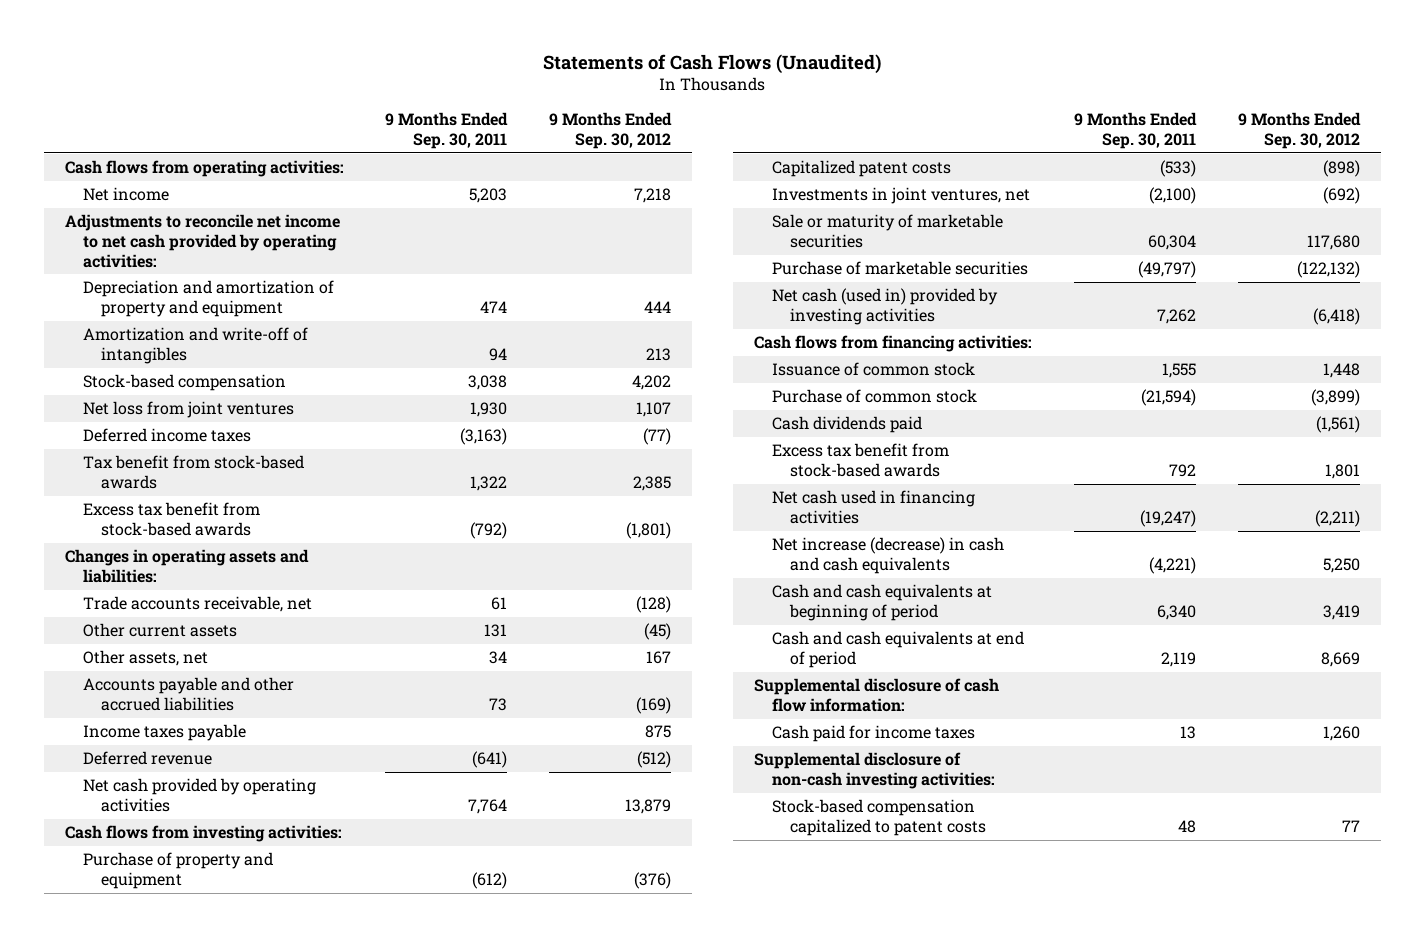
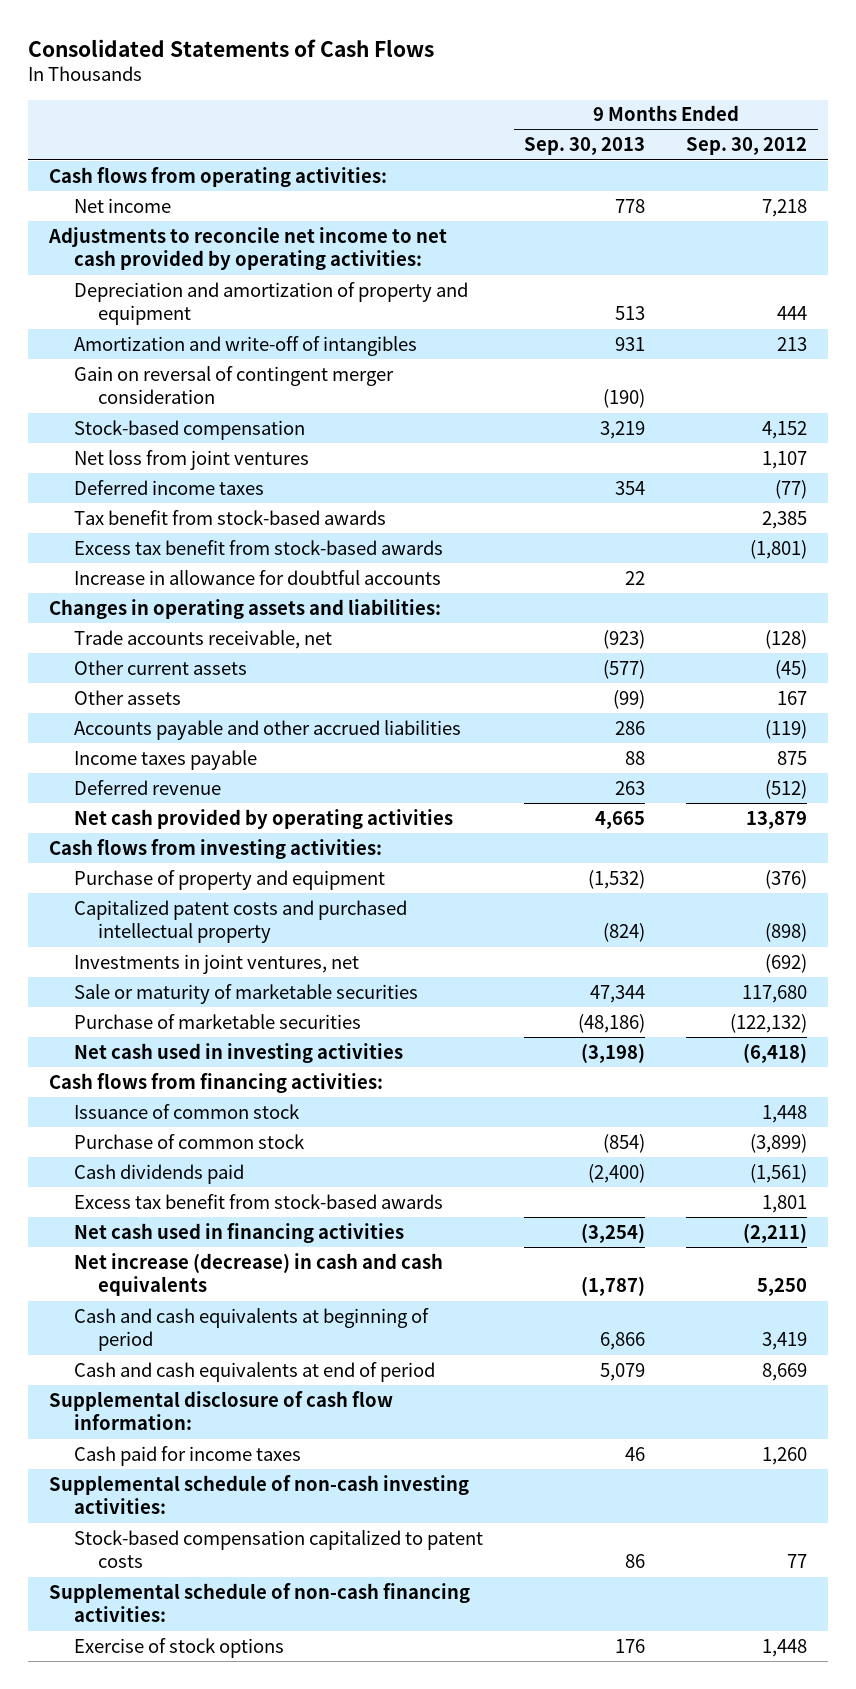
[543,53,882,74] Statements of Cash Flows (Unaudited) -> [28,38,435,57] Consolidated Statements of Cash Flows
[385,112,509,150] 9 Months Ended Sep. 30, 2011 -> none
none -> [524,137,646,156] Sep. 30, 2013
none -> [73,365,394,405] Gain on reversal of contingent merger consideration
[632,375,672,391] 4,202 -> [762,420,808,439] 4,152
none -> [73,569,441,585] Increase in allowance for doubtful accounts
[82,650,208,667] Other assets, net -> [73,689,181,705] Other assets
[636,697,672,715] (169) -> [765,719,808,739] (119)
[771,160,951,178] Capitalized patent costs -> [73,899,407,944] Capitalized patent costs and purchased intellectual property
[771,288,998,326] Net cash (used in) provided by investing activities -> [73,1042,403,1063] Net cash used in investing activities
[753,752,995,790] Supplemental disclosure of non-cash investing activities: -> [48,1474,469,1515] Supplemental schedule of non-cash investing activities:
none -> [48,1582,470,1623] Supplemental schedule of non-cash financing activities:
none -> [73,1637,284,1658] Exercise of stock options

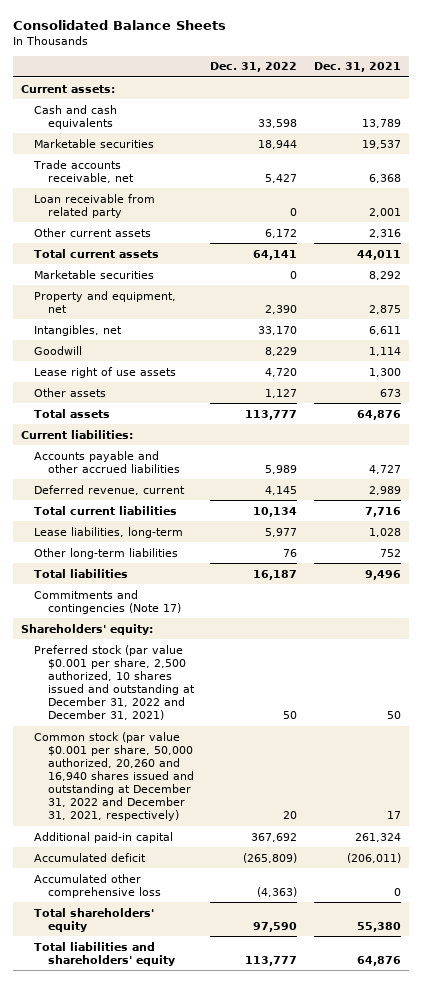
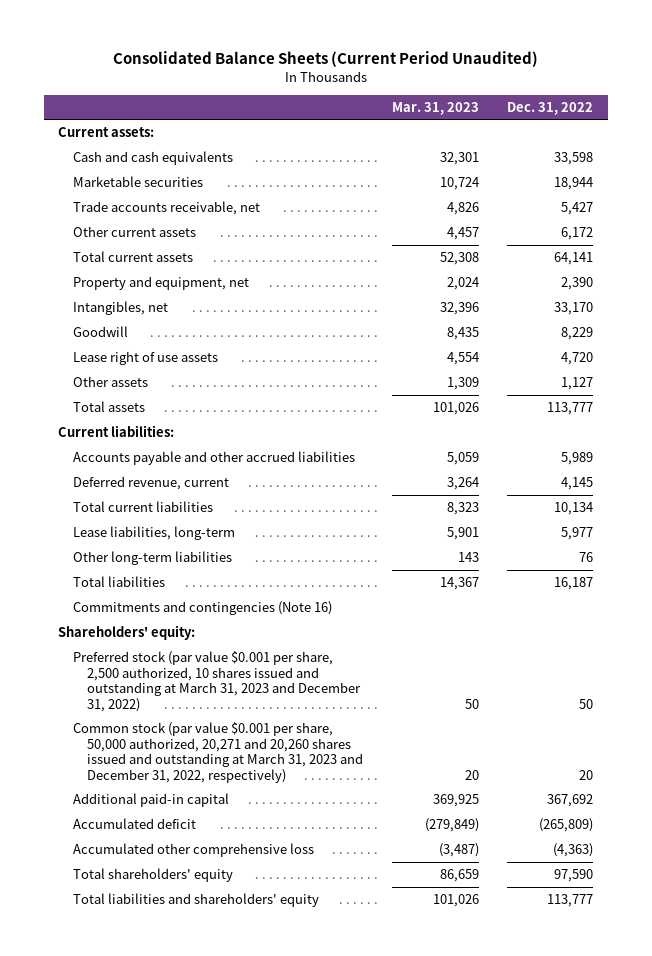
[12,19,226,30] Consolidated Balance Sheets -> [112,51,538,68] Consolidated Balance Sheets (Current Period Unaudited)
[313,62,401,73] Dec. 31, 2021 -> none
none -> [391,101,479,115] Mar. 31, 2023
[34,193,156,218] Loan receivable from related party -> none
[34,269,155,279] Marketable securities -> none
[34,589,181,614] Commitments and contingencies (Note 17) -> [72,601,332,616] Commitments and contingencies (Note 16)
[34,644,195,721] Preferred stock (par value $0.001 per share, 2,500 authorized, 10 shares issued and outstanding at December 31, 2022 and December 31, 2021) -> [72,651,362,712] Preferred stock (par value $0.001 per share, 2,500 authorized, 10 shares issued and outstanding at March 31, 2023 and December 31, 2022)
[34,731,194,822] Common stock (par value $0.001 per share, 50,000 authorized, 20,260 and 16,940 shares issued and outstanding at December 31, 2022 and December 31, 2021, respectively) -> [72,722,364,783] Common stock (par value $0.001 per share, 50,000 authorized, 20,271 and 20,260 shares issued and outstanding at March 31, 2023 and December 31, 2022, respectively)

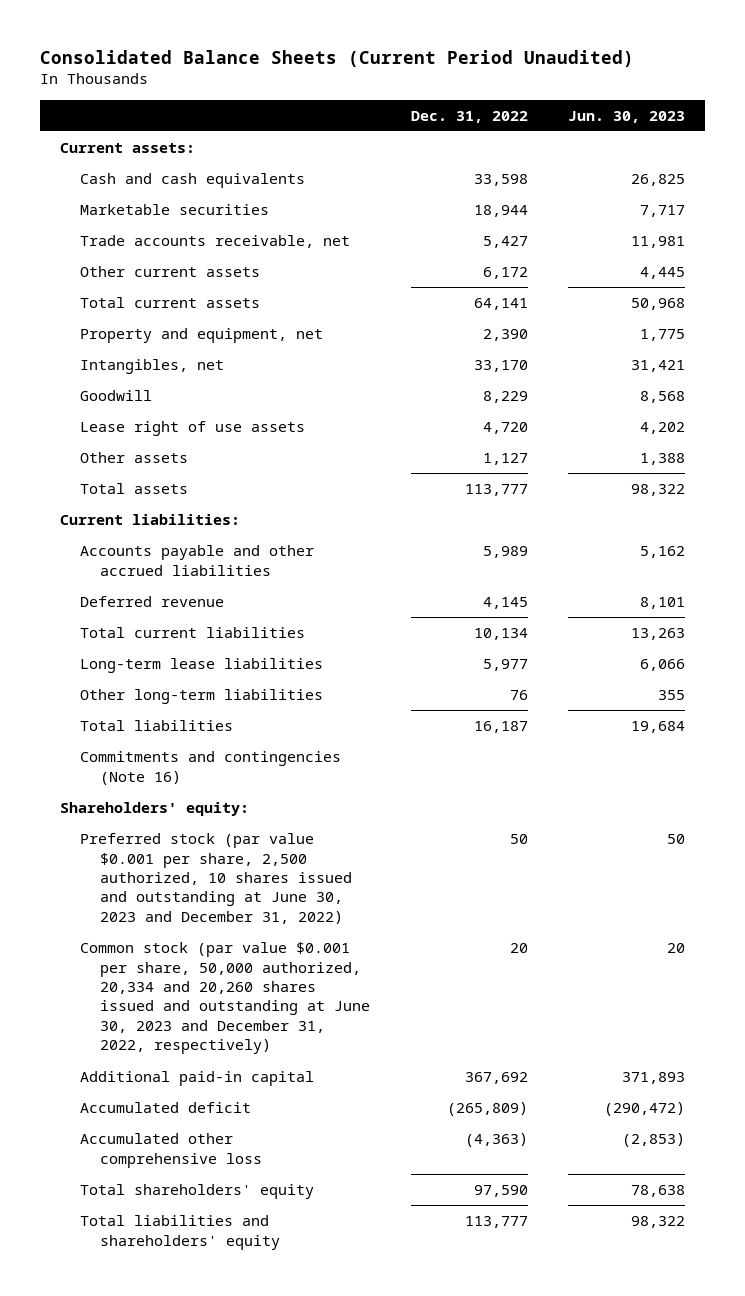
[391,101,479,115] Mar. 31, 2023 -> none
none -> [568,110,686,123] Jun. 30, 2023
[72,476,229,491] Deferred revenue, current -> [80,596,225,608] Deferred revenue
[72,526,235,541] Lease liabilities, long-term -> [80,658,324,674] Long-term lease liabilities
[72,651,362,712] Preferred stock (par value $0.001 per share, 2,500 authorized, 10 shares issued and outstanding at March 31, 2023 and December 31, 2022) -> [80,833,353,924] Preferred stock (par value $0.001 per share, 2,500 authorized, 10 shares issued and outstanding at June 30, 2023 and December 31, 2022)
[72,722,364,783] Common stock (par value $0.001 per share, 50,000 authorized, 20,271 and 20,260 shares issued and outstanding at March 31, 2023 and December 31, 2022, respectively) -> [80,942,371,1055] Common stock (par value $0.001 per share, 50,000 authorized, 20,334 and 20,260 shares issued and outstanding at June 30, 2023 and December 31, 2022, respectively)

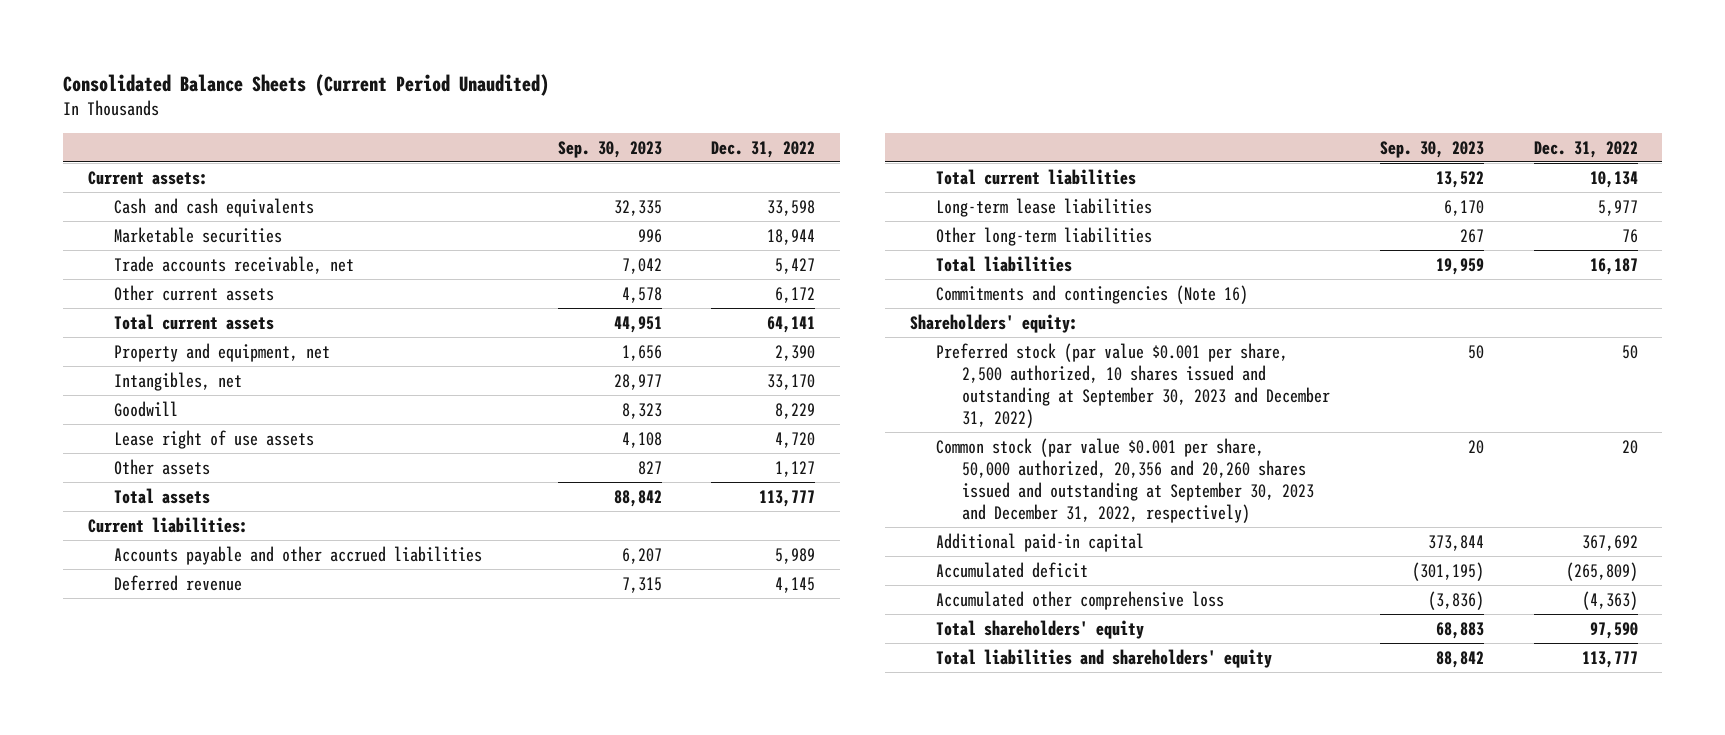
[568,110,686,123] Jun. 30, 2023 -> none
none -> [557,140,662,158] Sep. 30, 2023
[80,833,353,924] Preferred stock (par value $0.001 per share, 2,500 authorized, 10 shares issued and outstanding at June 30, 2023 and December 31, 2022) -> [936,342,1331,429] Preferred stock (par value $0.001 per share, 2,500 authorized, 10 shares issued and outstanding at September 30, 2023 and December 31, 2022)
[80,942,371,1055] Common stock (par value $0.001 per share, 50,000 authorized, 20,334 and 20,260 shares issued and outstanding at June 30, 2023 and December 31, 2022, respectively) -> [936,437,1315,524] Common stock (par value $0.001 per share, 50,000 authorized, 20,356 and 20,260 shares issued and outstanding at September 30, 2023 and December 31, 2022, respectively)

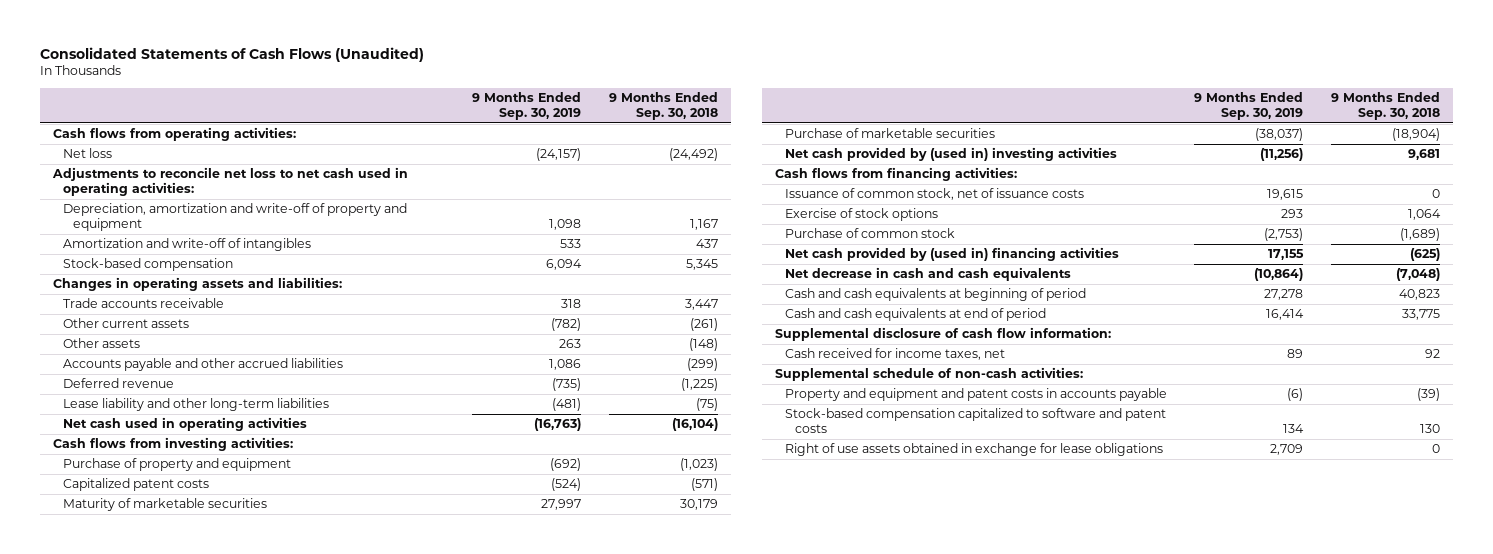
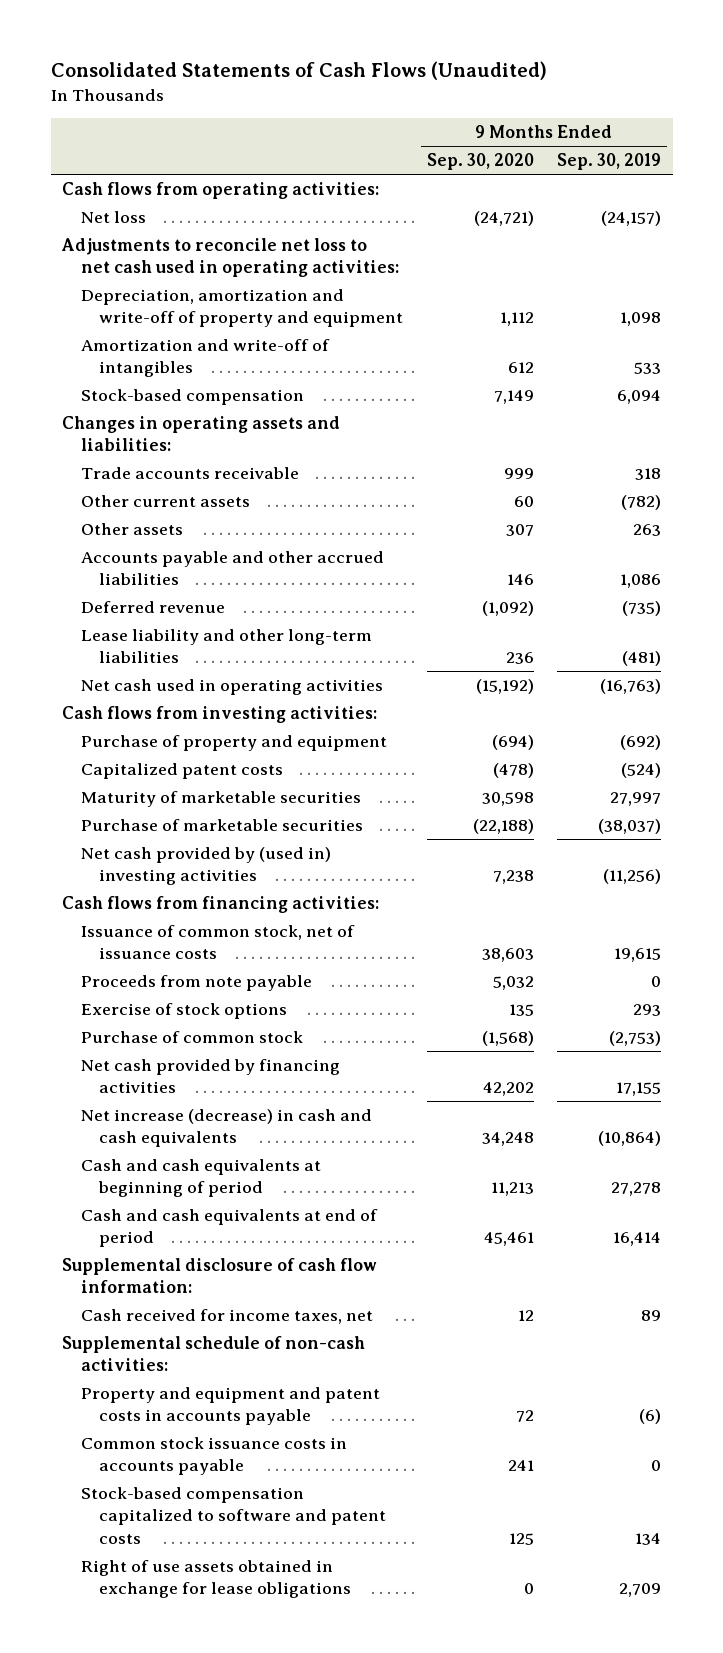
[608,91,718,120] 9 Months Ended Sep. 30, 2018 -> none
none -> [426,153,534,171] Sep. 30, 2020
none -> [80,974,312,991] Proceeds from note payable
[785,247,1120,262] Net cash provided by (used in) financing activities -> [80,1058,340,1094] Net cash provided by financing activities
[785,267,1072,282] Net decrease in cash and cash equivalents -> [80,1108,372,1148] Net increase (decrease) in cash and cash equivalents
none -> [80,1436,347,1476] Common stock issuance costs in accounts payable

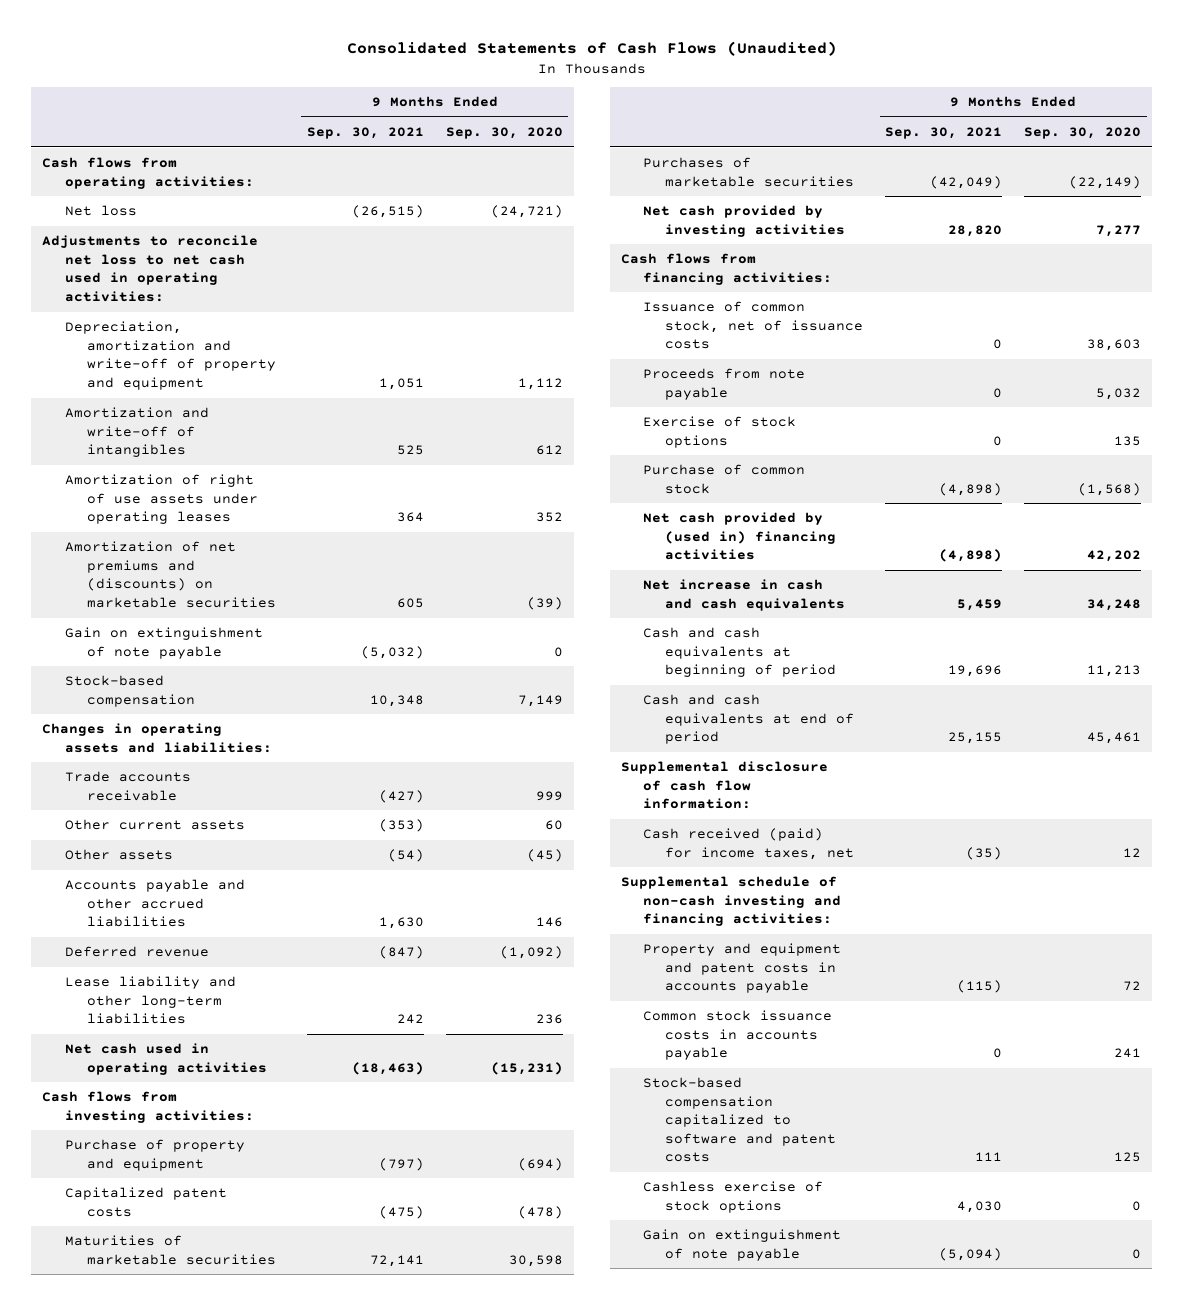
[557,153,662,171] Sep. 30, 2019 -> none
none -> [306,127,424,140] Sep. 30, 2021
none -> [64,474,258,525] Amortization of right of use assets under operating leases
none -> [64,541,276,608] Amortization of net premiums and (discounts) on marketable securities
none -> [64,627,263,659] Gain on extinguishment of note payable
[505,523,534,536] 307 -> [526,849,563,863] (45)
[475,678,534,694] (15,192) -> [490,1061,563,1075] (15,231)
[80,790,361,807] Maturity of marketable securities -> [64,1235,276,1265] Maturities of marketable securities
[80,818,363,831] Purchase of marketable securities -> [642,157,855,187] Purchases of marketable securities
[472,818,534,834] (22,188) -> [1069,175,1142,189] (22,149)
[80,846,331,886] Net cash provided by (used in) investing activities -> [642,205,846,237] Net cash provided by investing activities
[492,870,534,885] 7,238 -> [1096,224,1142,237] 7,277
[80,1058,340,1094] Net cash provided by financing activities -> [642,512,837,561] Net cash provided by (used in) financing activities
[80,1108,372,1148] Net increase (decrease) in cash and cash equivalents -> [642,579,846,611] Net increase in cash and cash equivalents
[80,1308,373,1324] Cash received for income taxes, net -> [642,828,855,860] Cash received (paid) for income taxes, net
[62,1335,366,1372] Supplemental schedule of non-cash activities: -> [620,876,841,927] Supplemental schedule of non-cash investing and financing activities:
[80,1559,352,1599] Right of use assets obtained in exchange for lease obligations -> none
none -> [642,1181,823,1213] Cashless exercise of stock options
none -> [642,1229,841,1261] Gain on extinguishment of note payable

